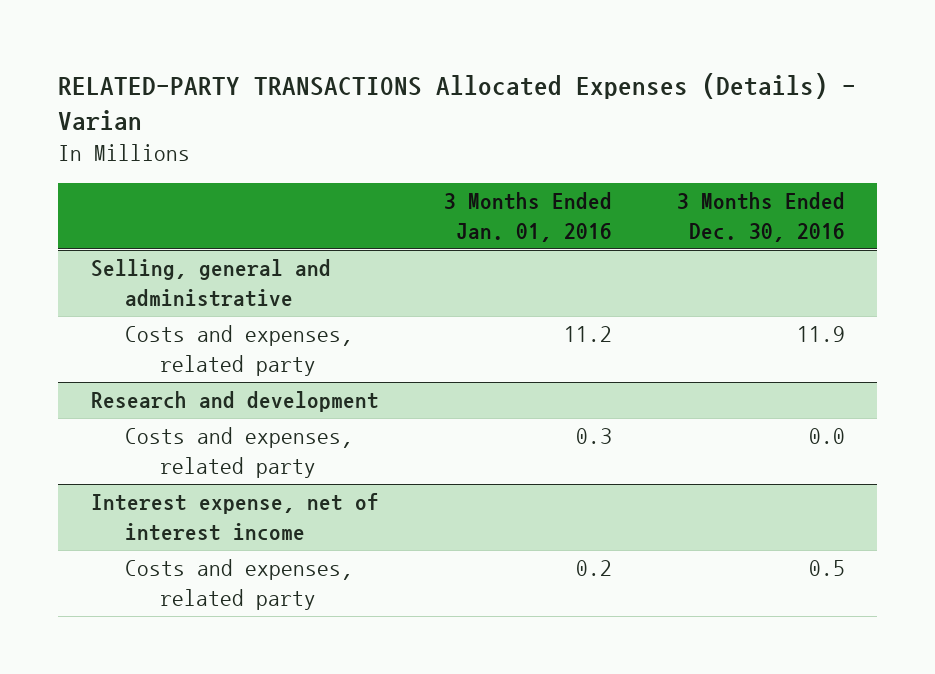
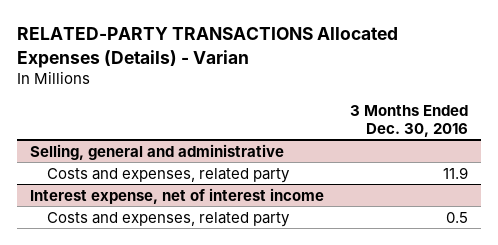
[443,192,612,243] 3 Months Ended Jan. 01, 2016 -> none
[90,391,379,413] Research and development -> none
[125,427,354,479] Costs and expenses, related party -> none

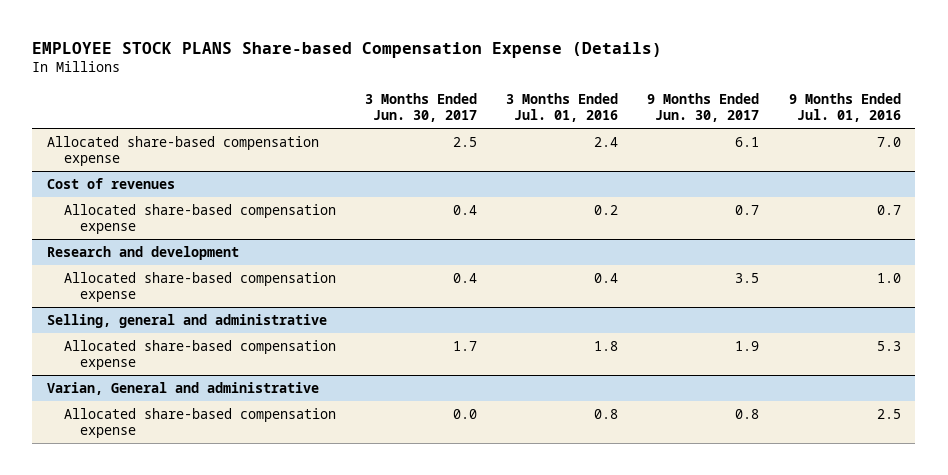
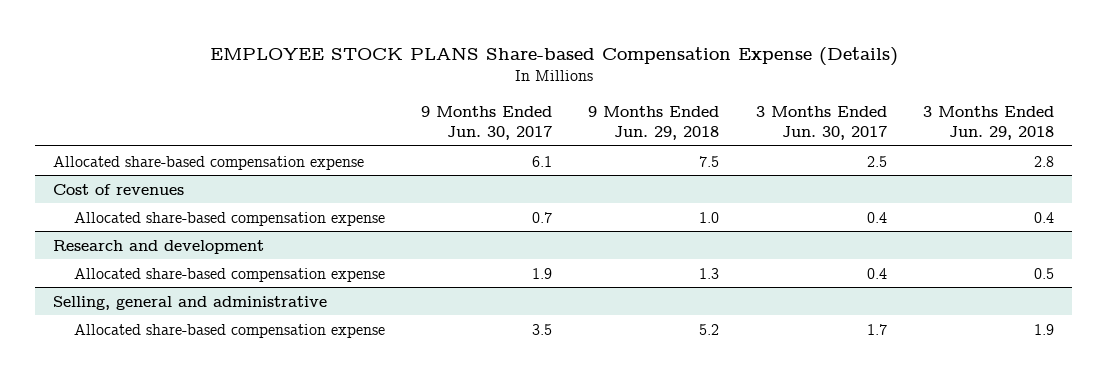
[506,93,619,123] 3 Months Ended Jul. 01, 2016 -> none
[788,93,901,123] 9 Months Ended Jul. 01, 2016 -> none
none -> [588,105,720,140] 9 Months Ended Jun. 29, 2018
none -> [923,105,1055,140] 3 Months Ended Jun. 29, 2018
[735,273,760,284] 3.5 -> [531,267,552,279] 1.9
[47,382,320,396] Varian, General and administrative -> none
[63,408,336,439] Allocated share-based compensation expense -> none
[735,341,760,352] 1.9 -> [531,323,552,335] 3.5

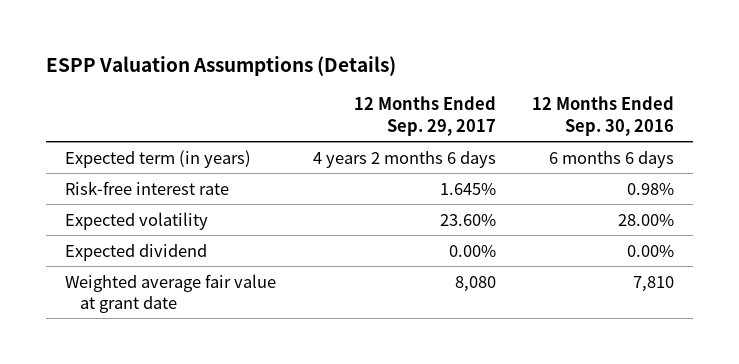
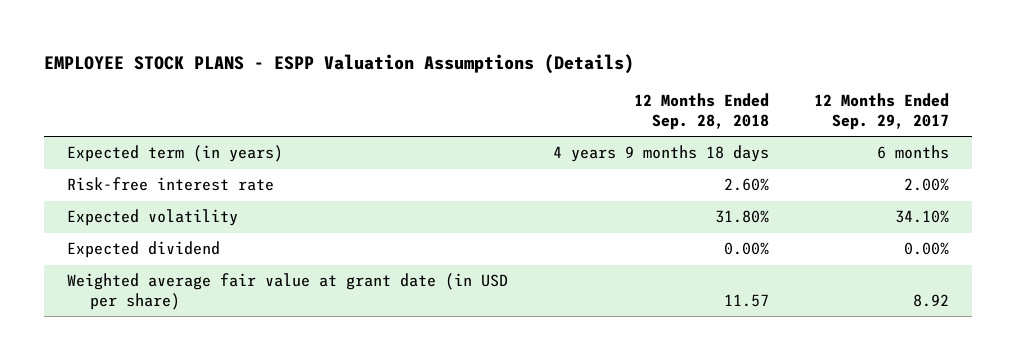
[46,56,397,77] ESPP Valuation Assumptions (Details) -> [44,53,635,74] EMPLOYEE STOCK PLANS - ESPP Valuation Assumptions (Details)
[532,96,675,136] 12 Months Ended Sep. 30, 2016 -> none
none -> [633,92,769,130] 12 Months Ended Sep. 28, 2018
[312,150,496,168] 4 years 2 months 6 days -> [877,145,950,160] 6 months
[439,182,496,195] 1.645% -> [904,178,950,192] 2.00%
[439,213,496,226] 23.60% -> [895,210,950,224] 34.10%
[64,273,276,313] Weighted average fair value at grant date -> [66,273,508,311] Weighted average fair value at grant date (in USD per share)
[454,275,496,292] 8,080 -> [913,294,950,308] 8.92

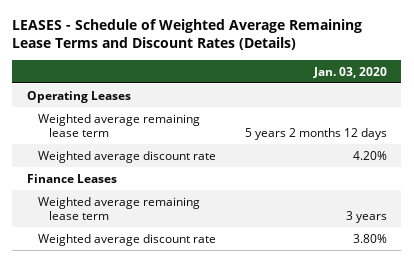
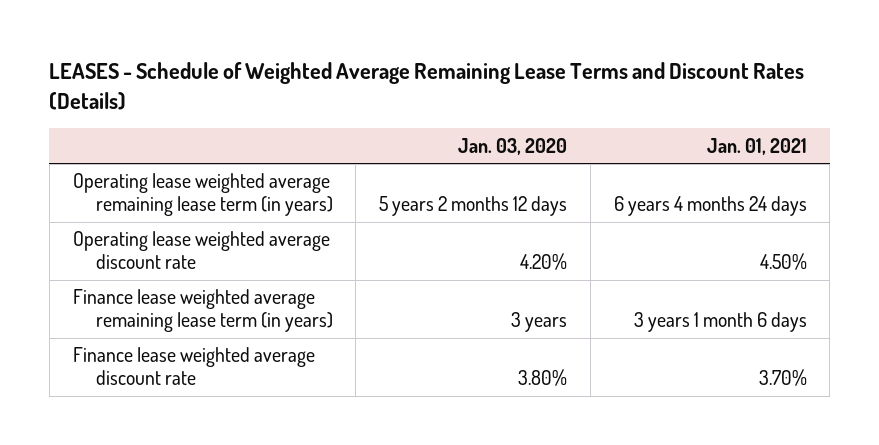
none -> [706,137,807,155] Jan. 01, 2021
[26,90,131,103] Operating Leases -> none
[26,173,117,183] Finance Leases -> none
[38,113,201,138] Weighted average remaining lease term -> [72,173,333,217] Operating lease weighted average remaining lease term (in years)
[38,150,217,163] Weighted average discount rate -> [72,231,330,270] Operating lease weighted average discount rate
[38,196,201,221] Weighted average remaining lease term -> [72,289,333,333] Finance lease weighted average remaining lease term (in years)
[38,233,217,246] Weighted average discount rate -> [72,347,315,386] Finance lease weighted average discount rate

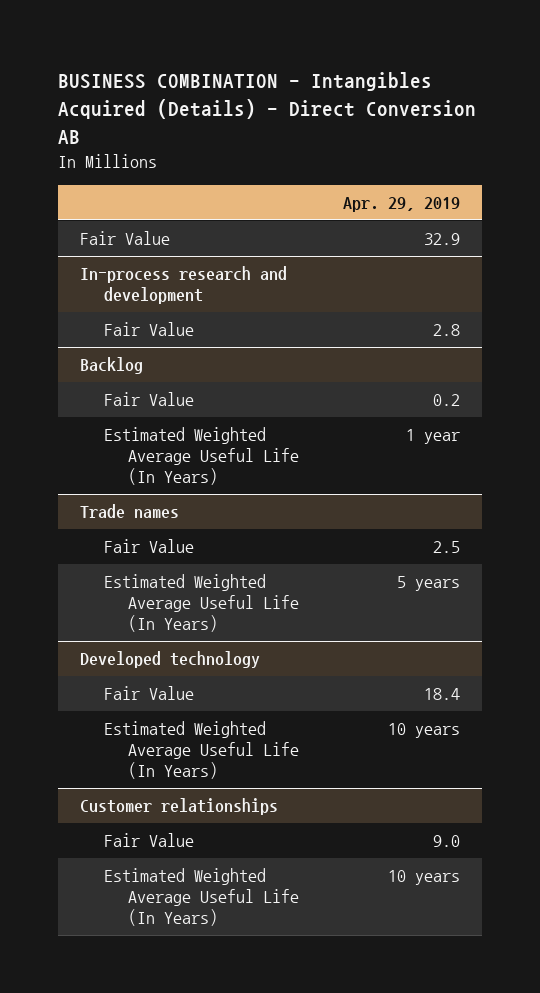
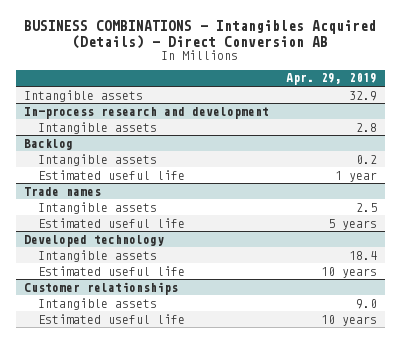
[58,71,477,144] BUSINESS COMBINATION - Intangibles Acquired (Details) - Direct Conversion AB -> [24,20,377,49] BUSINESS COMBINATIONS - Intangibles Acquired (Details) - Direct Conversion AB
[80,231,171,246] Fair Value -> [24,89,144,102] Intangible assets
[104,322,195,337] Fair Value -> [37,121,157,134] Intangible assets
[104,392,195,407] Fair Value -> [37,153,157,166] Intangible assets
[104,427,300,486] Estimated Weighted Average Useful Life (In Years) -> [37,169,185,180] Estimated useful life
[104,539,195,554] Fair Value -> [37,201,157,214] Intangible assets
[104,574,300,633] Estimated Weighted Average Useful Life (In Years) -> [37,217,185,228] Estimated useful life
[104,686,195,701] Fair Value -> [37,249,157,262] Intangible assets
[104,721,300,780] Estimated Weighted Average Useful Life (In Years) -> [37,265,185,276] Estimated useful life
[104,833,195,848] Fair Value -> [37,297,157,310] Intangible assets
[104,868,300,927] Estimated Weighted Average Useful Life (In Years) -> [37,313,185,324] Estimated useful life

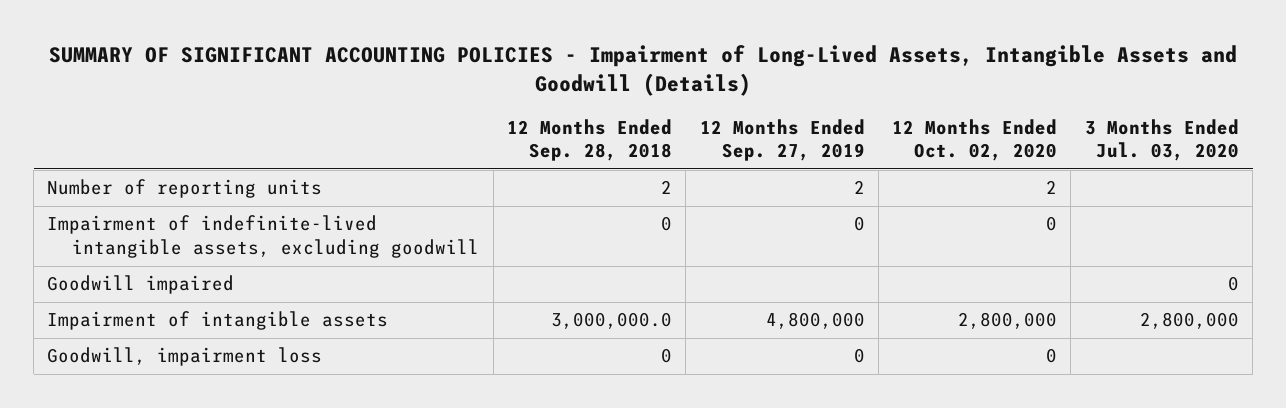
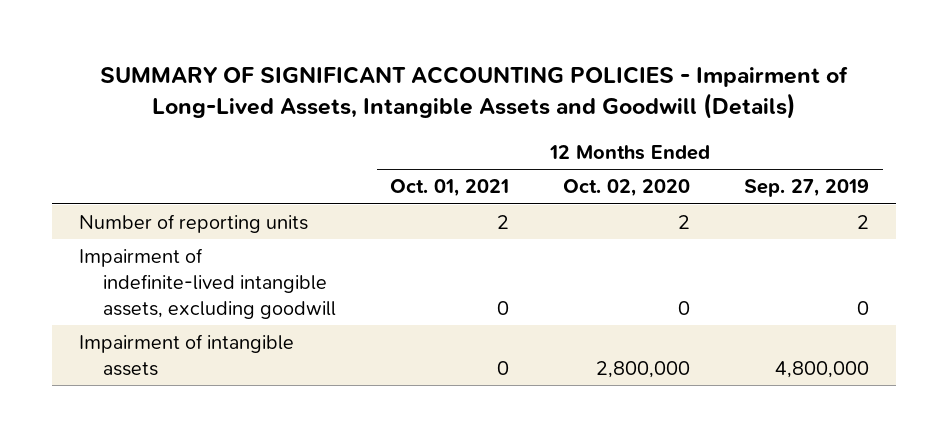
[506,118,672,162] 12 Months Ended Sep. 28, 2018 -> none
[1084,118,1239,162] 3 Months Ended Jul. 03, 2020 -> none
none -> [390,179,510,198] Oct. 01, 2021
[47,275,235,295] Goodwill impaired -> none
[47,347,323,367] Goodwill, impairment loss -> none

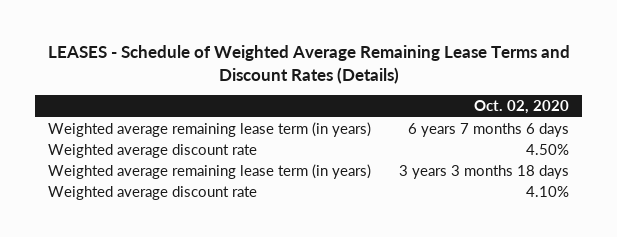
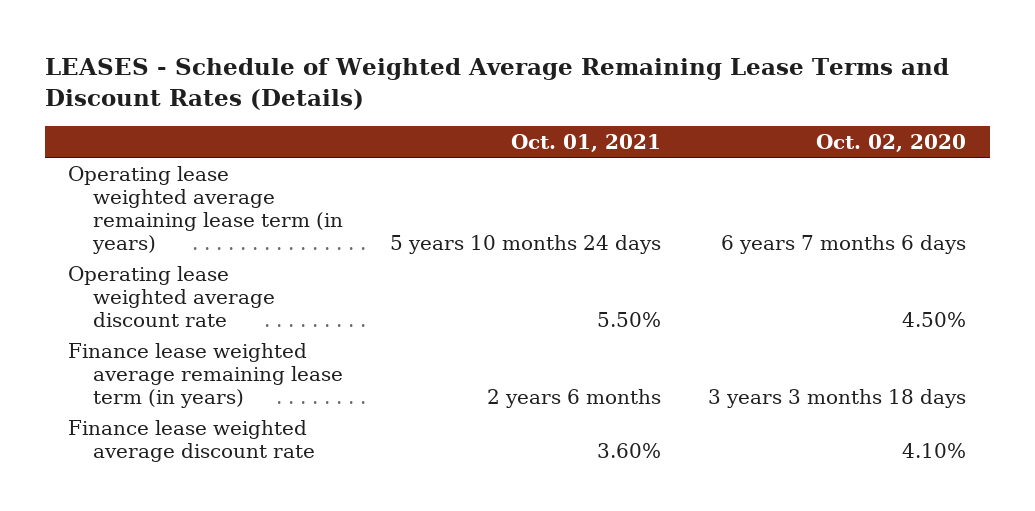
none -> [511,133,662,152] Oct. 01, 2021
[48,122,372,138] Weighted average remaining lease term (in years) -> [68,165,343,254] Operating lease weighted average remaining lease term (in years)
[48,144,258,159] Weighted average discount rate -> [68,265,275,327] Operating lease weighted average discount rate
[48,164,372,180] Weighted average remaining lease term (in years) -> [68,342,343,408] Finance lease weighted average remaining lease term (in years)
[48,186,258,201] Weighted average discount rate -> [68,419,315,462] Finance lease weighted average discount rate

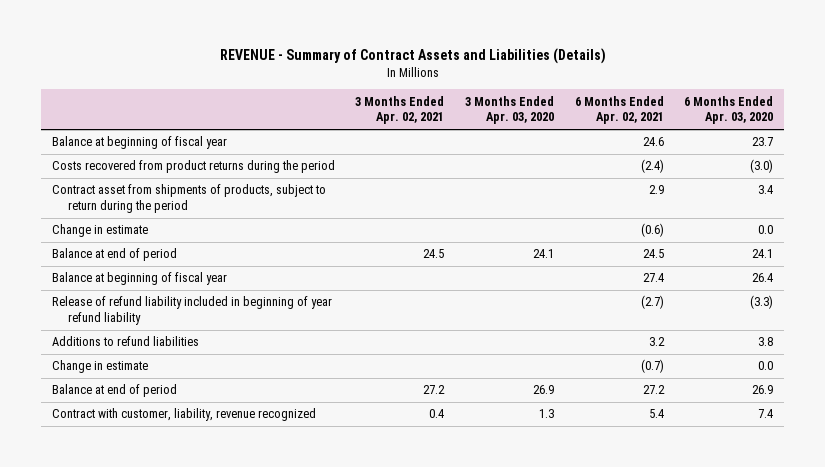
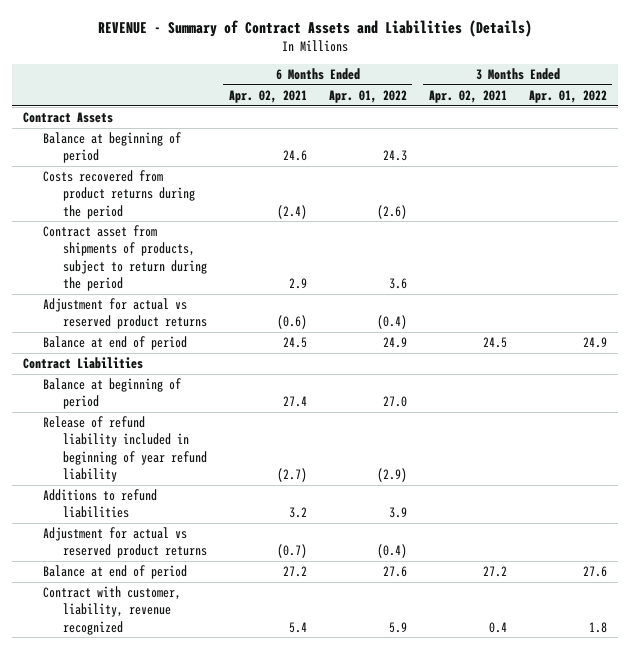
[465,95,555,125] 3 Months Ended Apr. 03, 2020 -> none
[684,95,774,125] 6 Months Ended Apr. 03, 2020 -> none
none -> [328,89,407,103] Apr. 01, 2022
none -> [528,89,607,103] Apr. 01, 2022
none -> [23,112,114,124] Contract Assets
[51,136,227,150] Balance at beginning of fiscal year -> [43,132,182,164] Balance at beginning of period
[51,224,148,238] Change in estimate -> [43,298,207,330] Adjustment for actual vs reserved product returns
none -> [23,357,144,370] Contract Liabilities
[51,272,227,286] Balance at beginning of fiscal year -> [43,378,182,410] Balance at beginning of period
[51,360,148,374] Change in estimate -> [43,527,207,559] Adjustment for actual vs reserved product returns

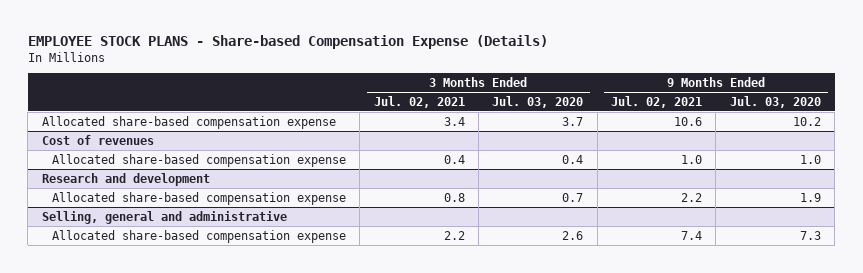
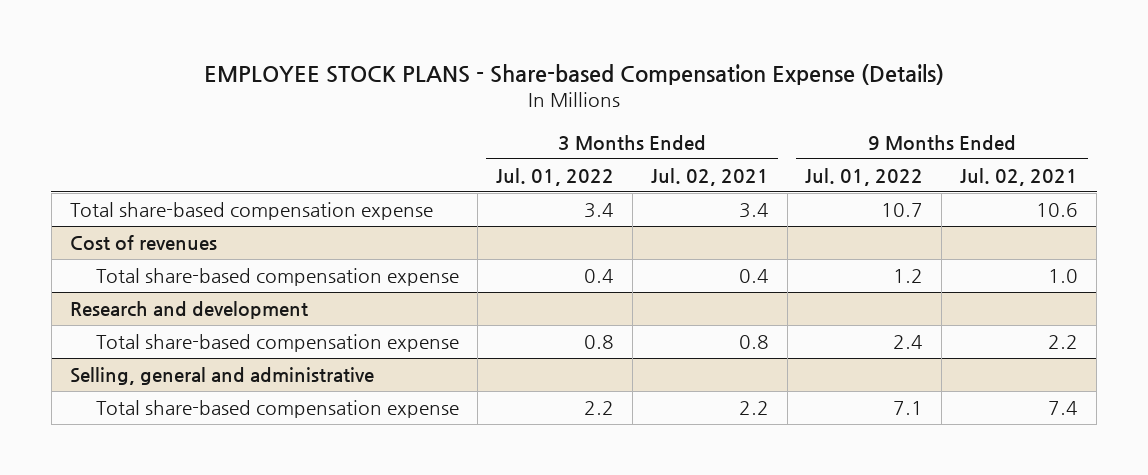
[492,95,584,108] Jul. 03, 2020 -> none
[729,95,821,108] Jul. 03, 2020 -> none
none -> [495,167,614,186] Jul. 01, 2022
none -> [805,167,924,186] Jul. 01, 2022
[41,115,336,129] Allocated share-based compensation expense -> [69,202,433,221] Total share-based compensation expense
[51,153,346,167] Allocated share-based compensation expense -> [95,268,459,287] Total share-based compensation expense
[51,191,346,205] Allocated share-based compensation expense -> [95,334,459,353] Total share-based compensation expense
[51,229,346,243] Allocated share-based compensation expense -> [95,400,459,419] Total share-based compensation expense

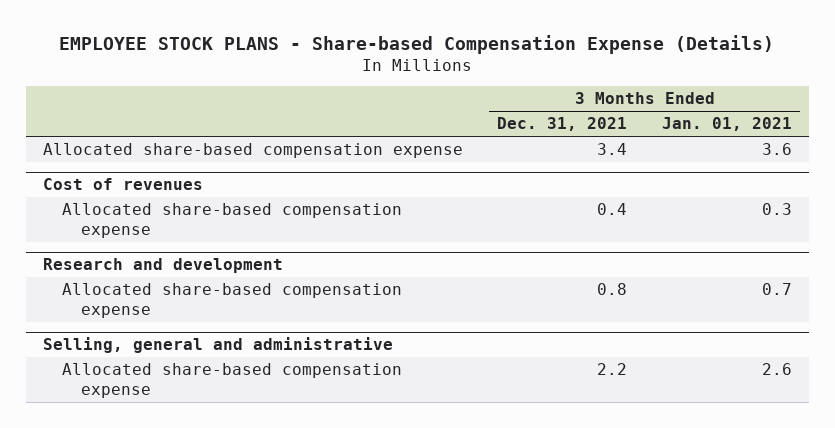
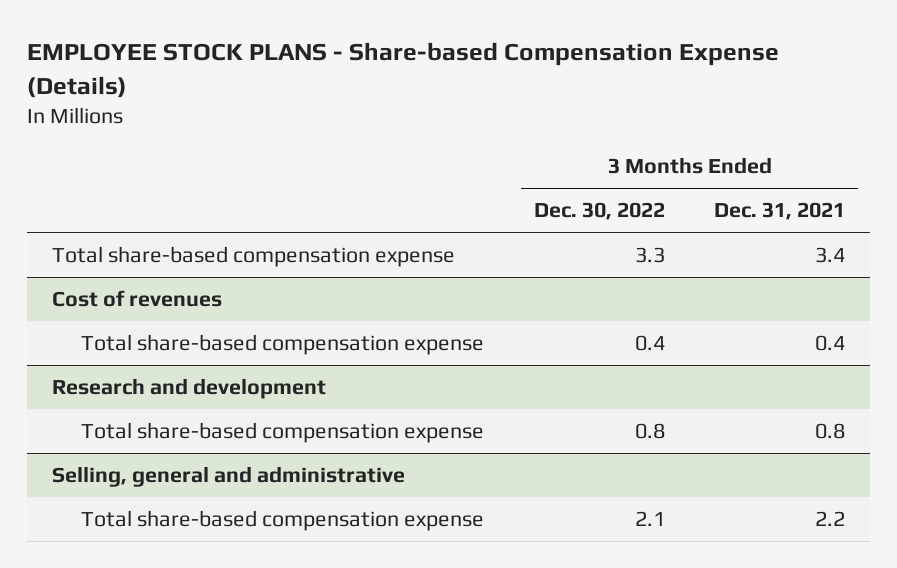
[661,117,792,132] Jan. 01, 2021 -> none
none -> [533,202,665,221] Dec. 30, 2022
[43,143,464,159] Allocated share-based compensation expense -> [51,246,455,268] Total share-based compensation expense
[62,203,403,239] Allocated share-based compensation expense -> [81,334,485,356] Total share-based compensation expense
[62,283,403,319] Allocated share-based compensation expense -> [81,422,485,444] Total share-based compensation expense
[62,363,403,399] Allocated share-based compensation expense -> [81,510,485,532] Total share-based compensation expense

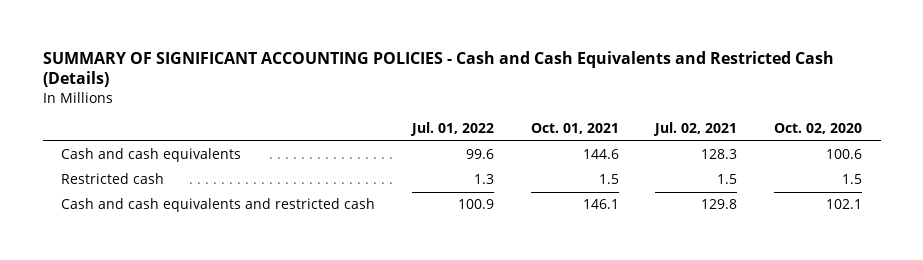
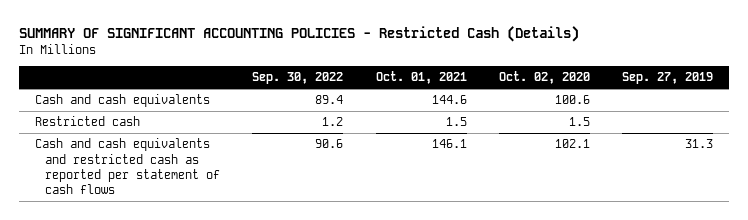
[42,50,834,88] SUMMARY OF SIGNIFICANT ACCOUNTING POLICIES - Cash and Cash Equivalents and Restricted Cash (Details) -> [18,25,579,42] SUMMARY OF SIGNIFICANT ACCOUNTING POLICIES - Restricted Cash (Details)
[409,122,494,137] Jul. 01, 2022 -> none
[653,122,738,137] Jul. 02, 2021 -> none
none -> [252,72,344,85] Sep. 30, 2022
none -> [621,72,713,85] Sep. 27, 2019
[61,198,376,213] Cash and cash equivalents and restricted cash -> [35,138,221,195] Cash and cash equivalents and restricted cash as reported per statement of cash flows

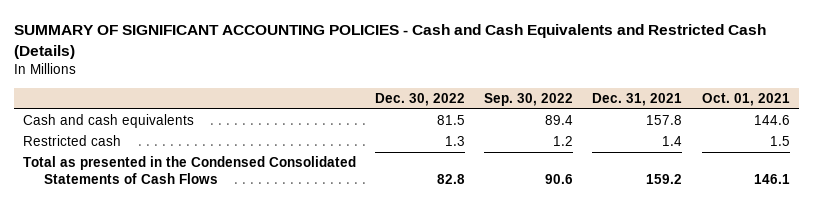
[18,25,579,42] SUMMARY OF SIGNIFICANT ACCOUNTING POLICIES - Restricted Cash (Details) -> [13,23,766,59] SUMMARY OF SIGNIFICANT ACCOUNTING POLICIES - Cash and Cash Equivalents and Restricted Cash (Details)
[498,71,590,85] Oct. 02, 2020 -> none
[621,72,713,85] Sep. 27, 2019 -> none
none -> [375,93,466,107] Dec. 30, 2022
none -> [592,93,683,107] Dec. 31, 2021
[35,138,221,195] Cash and cash equivalents and restricted cash as reported per statement of cash flows -> [23,156,357,184] Total as presented in the Condensed Consolidated Statements of Cash Flows

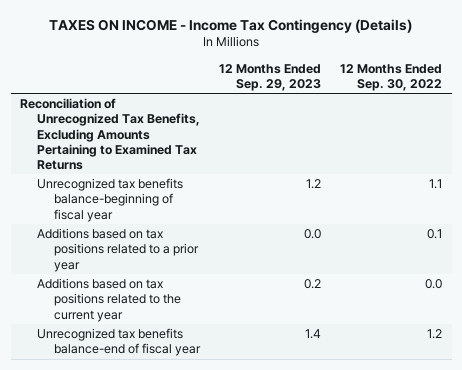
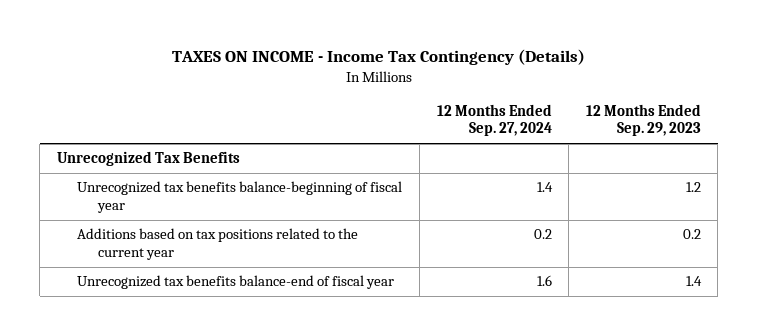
[340,63,443,92] 12 Months Ended Sep. 30, 2022 -> none
none -> [436,103,552,137] 12 Months Ended Sep. 27, 2024
[20,98,201,171] Reconciliation of Unrecognized Tax Benefits, Excluding Amounts Pertaining to Examined Tax Returns -> [56,151,240,167] Unrecognized Tax Benefits
[37,228,200,272] Additions based on tax positions related to a prior year -> none

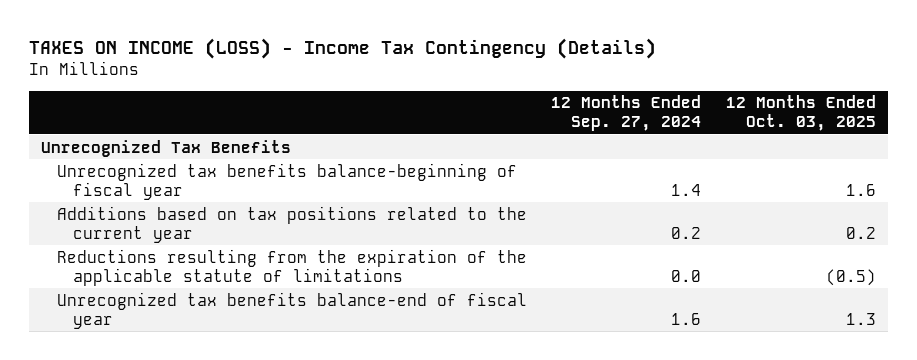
[171,49,585,66] TAXES ON INCOME - Income Tax Contingency (Details) -> [29,37,657,59] TAXES ON INCOME (LOSS) - Income Tax Contingency (Details)
[585,103,701,137] 12 Months Ended Sep. 29, 2023 -> none
none -> [725,95,876,132] 12 Months Ended Oct. 03, 2025
none -> [57,248,528,286] Reductions resulting from the expiration of the applicable statute of limitations

